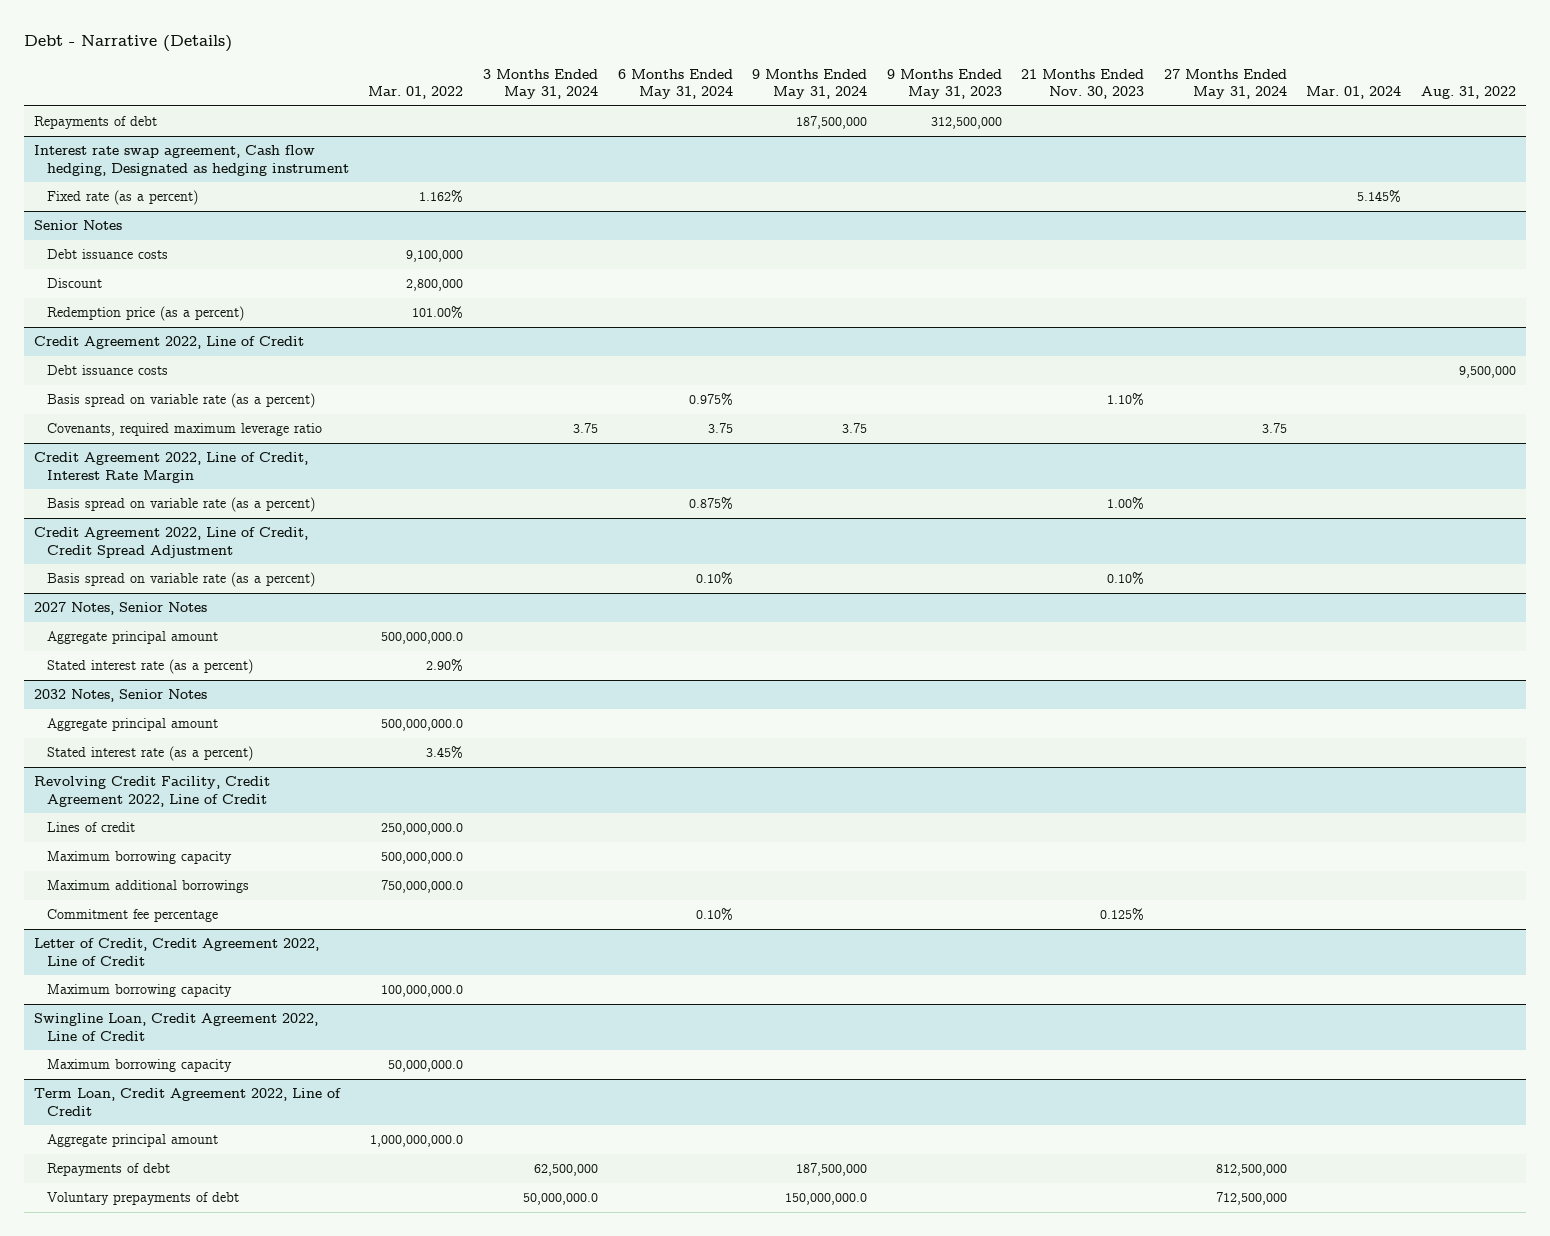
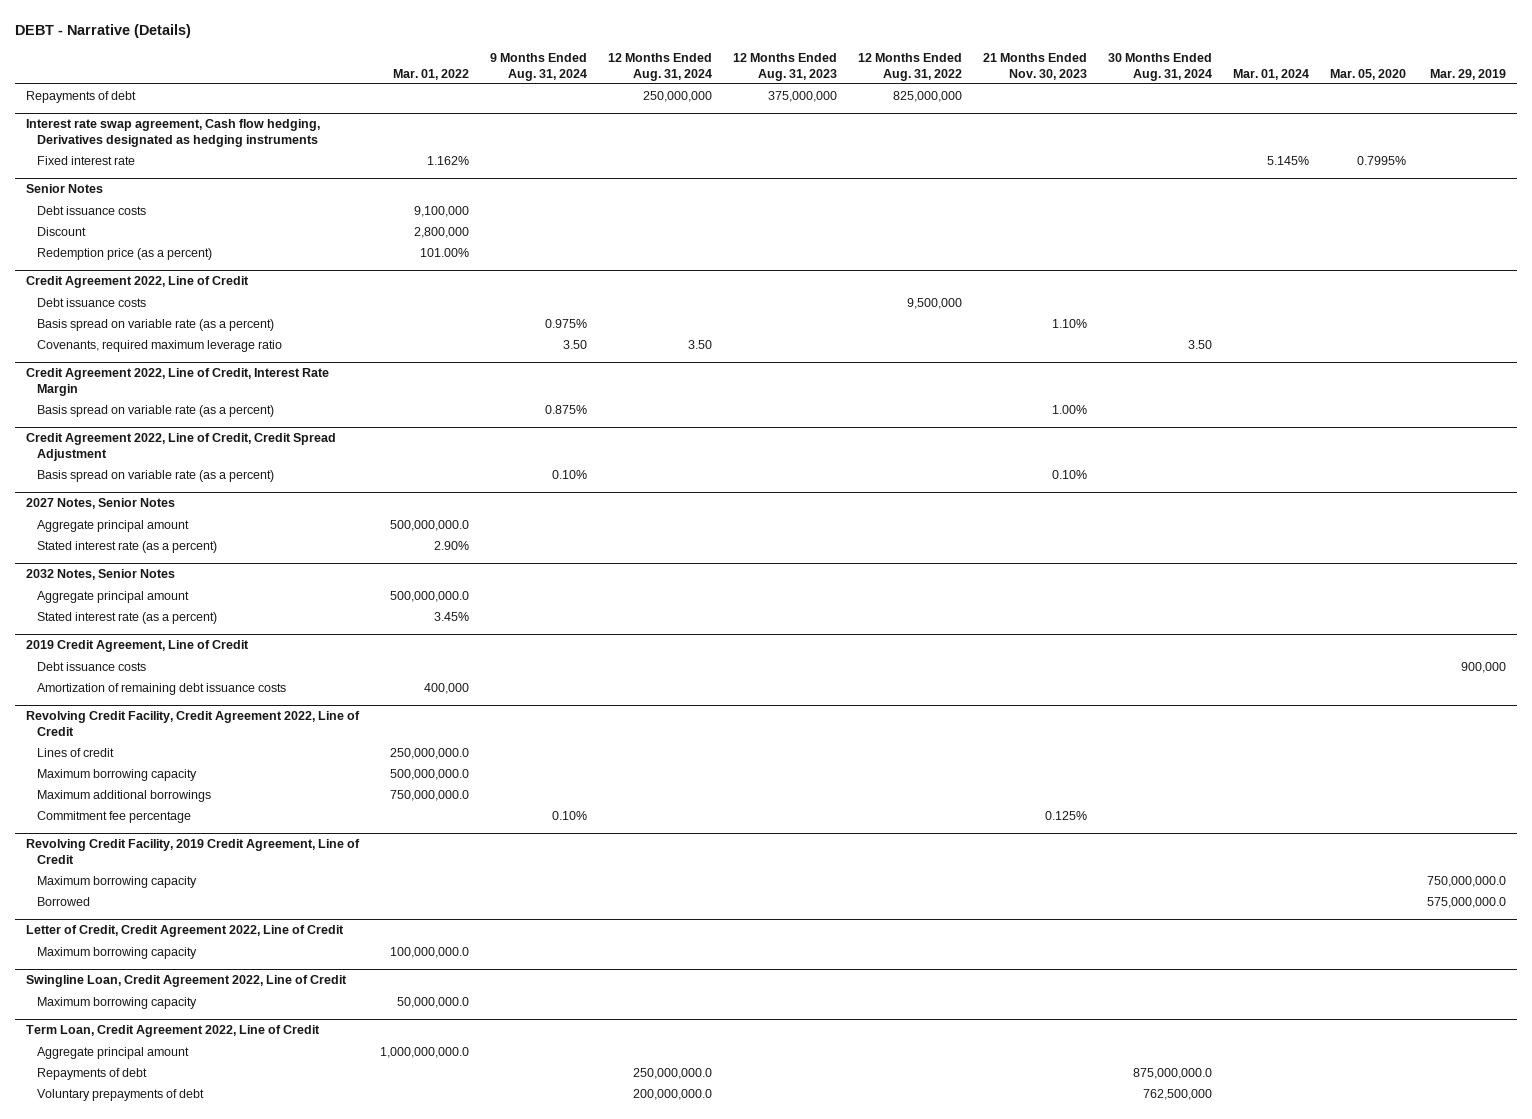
[23,34,232,52] Debt - Narrative (Details) -> [15,23,192,38] DEBT - Narrative (Details)
[482,68,598,100] 3 Months Ended May 31, 2024 -> none
[617,68,733,100] 6 Months Ended May 31, 2024 -> none
[752,68,868,100] 9 Months Ended May 31, 2024 -> none
[886,68,1002,100] 9 Months Ended May 31, 2023 -> none
[1163,68,1287,100] 27 Months Ended May 31, 2024 -> none
[1421,86,1517,100] Aug. 31, 2022 -> none
none -> [489,53,587,81] 9 Months Ended Aug. 31, 2024
none -> [607,53,712,81] 12 Months Ended Aug. 31, 2024
none -> [732,53,837,81] 12 Months Ended Aug. 31, 2023
none -> [857,53,962,81] 12 Months Ended Aug. 31, 2022
none -> [1107,53,1212,81] 30 Months Ended Aug. 31, 2024
none -> [1329,68,1406,80] Mar. 05, 2020
none -> [1430,68,1507,80] Mar. 29, 2019
[33,145,349,176] Interest rate swap agreement, Cash flow hedging, Designated as hedging instrument -> [25,119,320,147] Interest rate swap agreement, Cash flow hedging, Derivatives designated as hedging instruments
[46,190,198,206] Fixed rate (as a percent) -> [36,155,135,165] Fixed interest rate
none -> [25,640,249,653] 2019 Credit Agreement, Line of Credit
none -> [36,661,146,671] Debt issuance costs
none -> [36,682,286,695] Amortization of remaining debt issuance costs
none -> [25,839,360,864] Revolving Credit Facility, 2019 Credit Agreement, Line of Credit
none -> [36,875,197,888] Maximum borrowing capacity
none -> [36,896,90,906] Borrowed

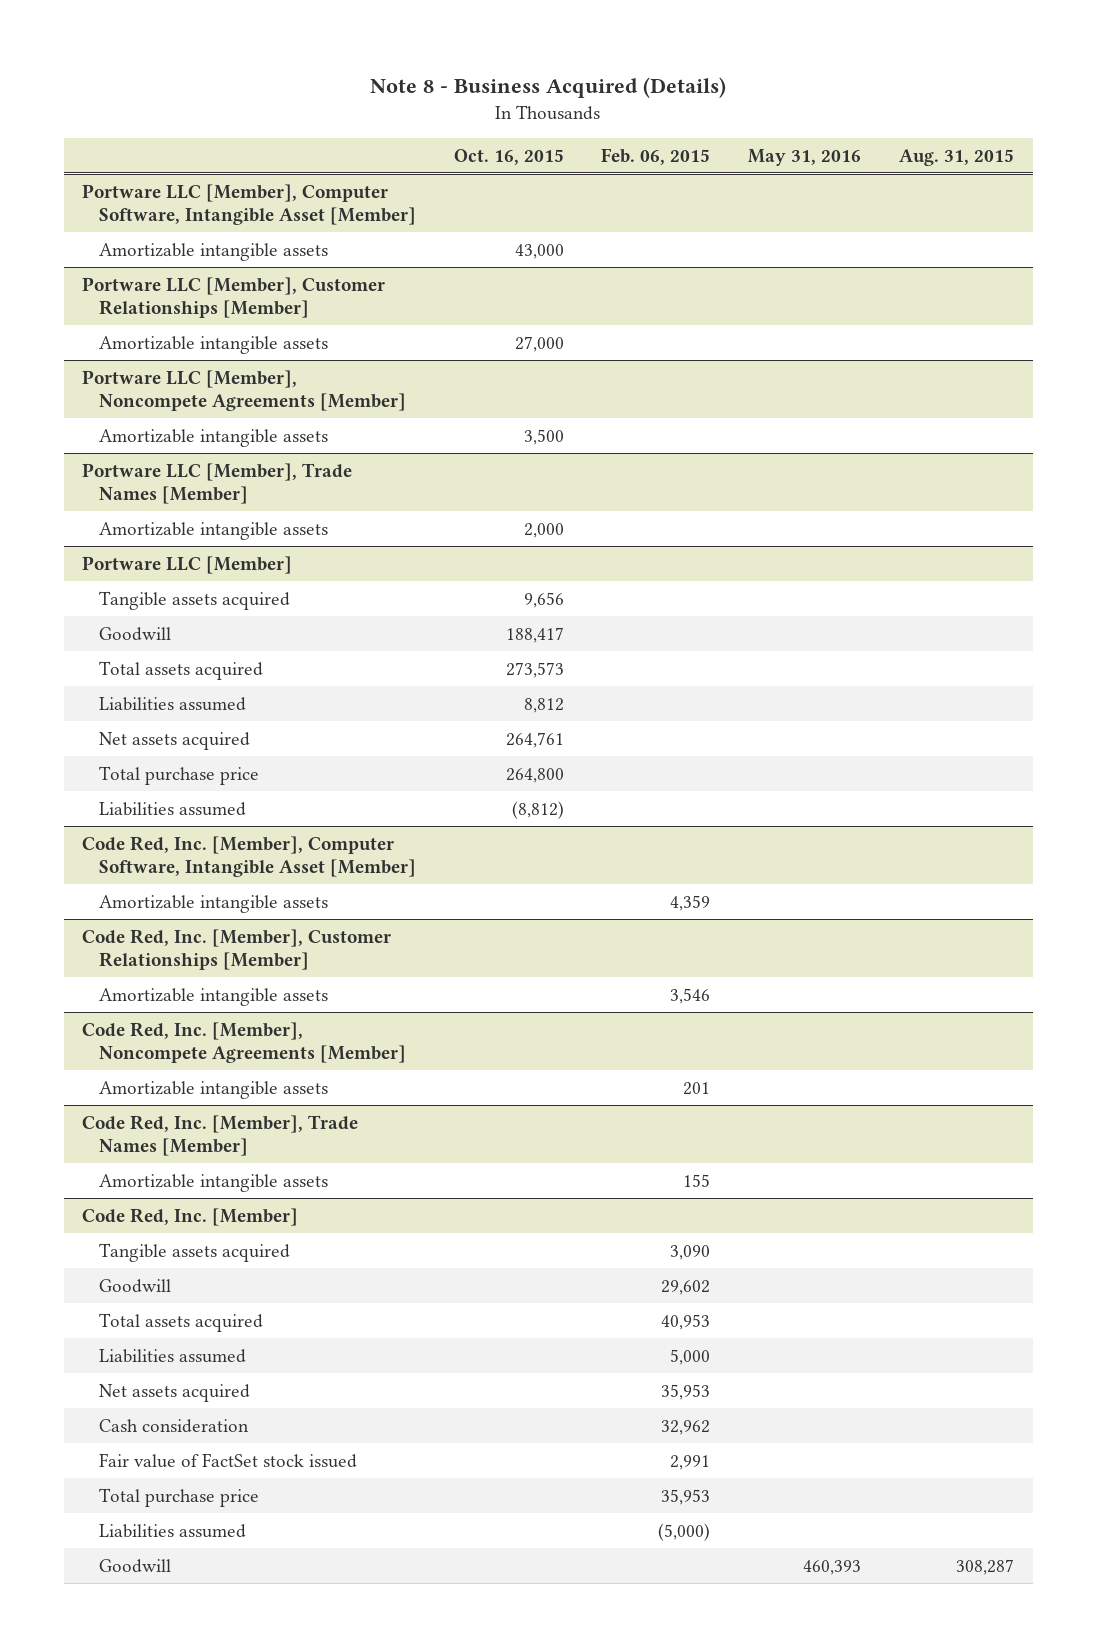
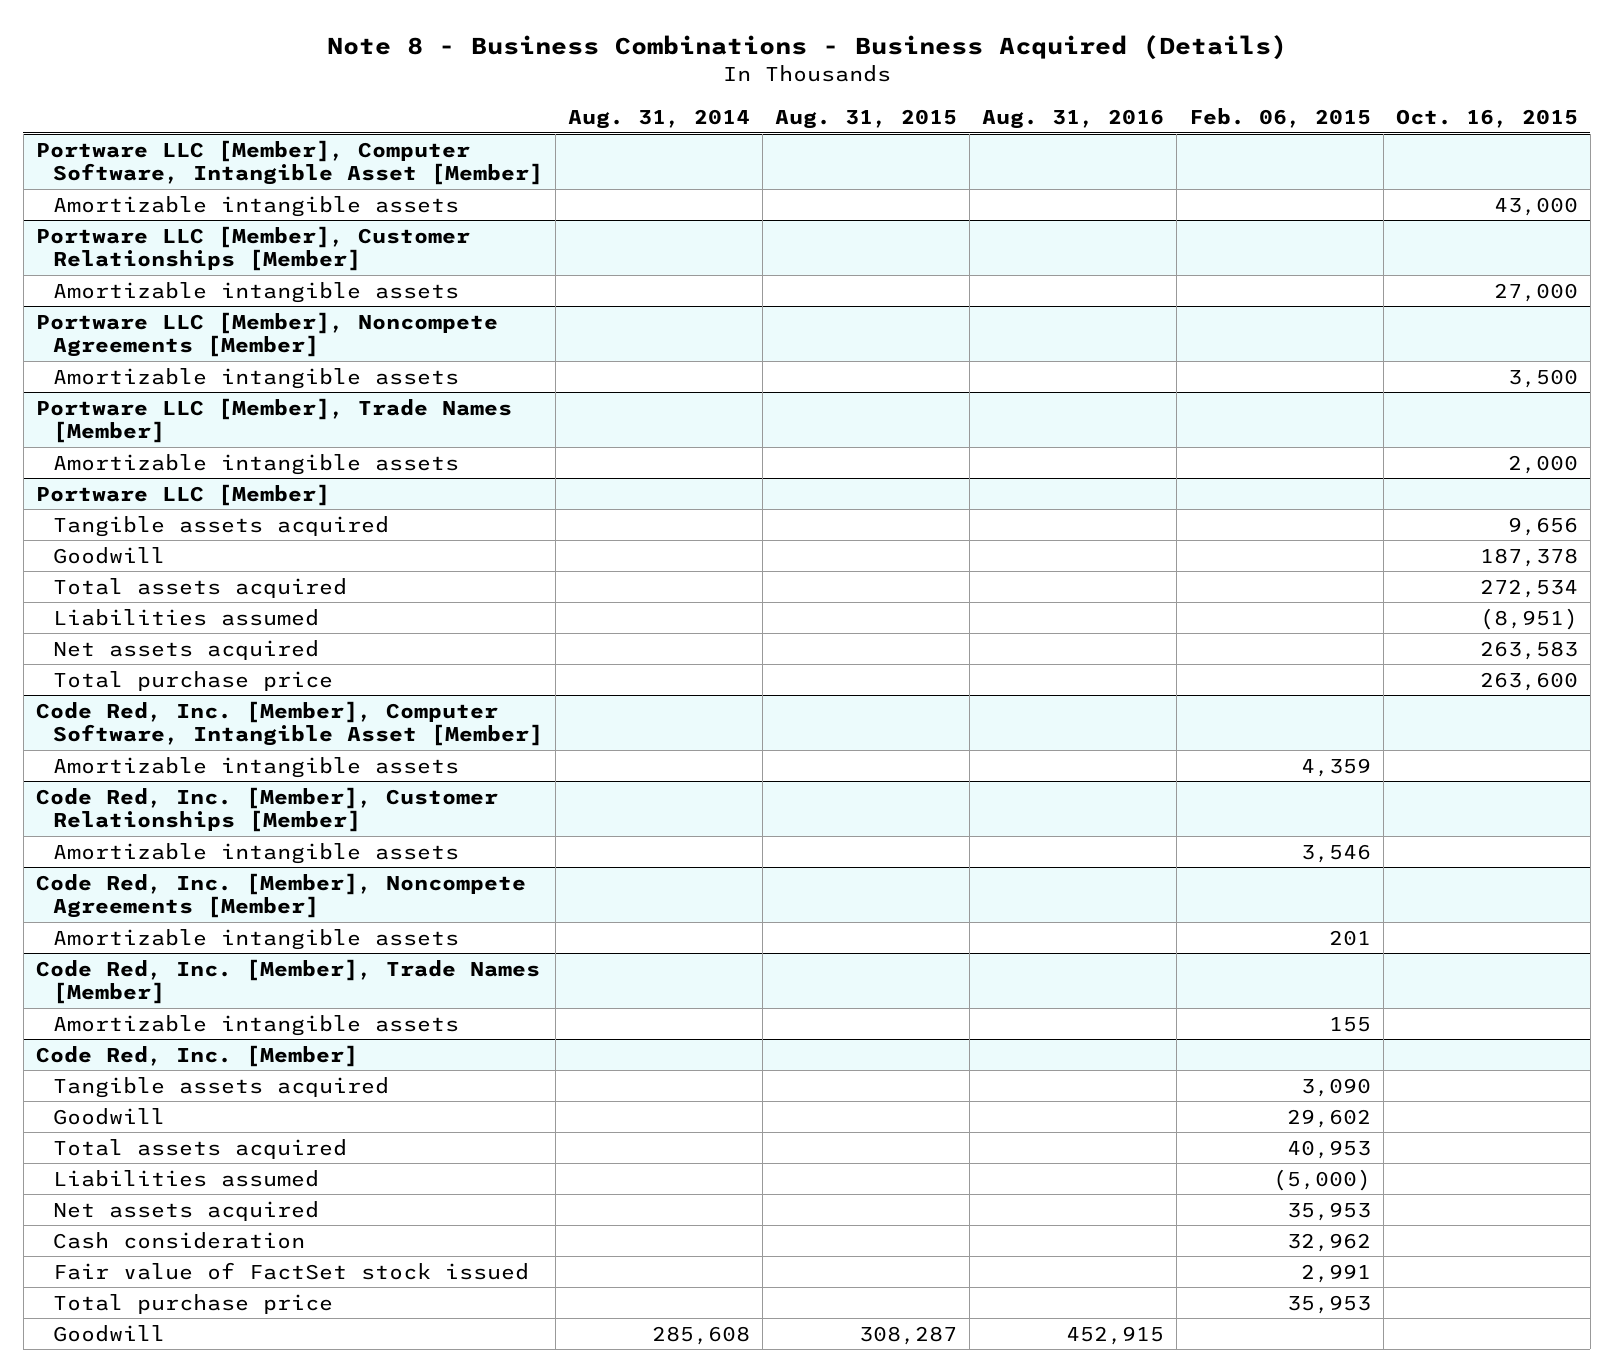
[370,77,727,99] Note 8 - Business Acquired (Details) -> [326,35,1287,61] Note 8 - Business Combinations - Business Acquired (Details)
[748,148,862,166] May 31, 2016 -> none
none -> [568,108,751,129] Aug. 31, 2014
none -> [982,108,1165,129] Aug. 31, 2016
[98,801,246,816] Liabilities assumed -> none
[505,626,564,643] 188,417 -> [1479,547,1578,567] 187,378
[505,661,564,678] 273,573 -> [1479,578,1578,598] 272,534
[523,697,564,713] 8,812 -> [1479,607,1578,630] (8,951)
[505,731,564,748] 264,761 -> [1479,640,1578,660] 263,583
[505,767,564,783] 264,800 -> [1479,671,1578,691] 263,600
[98,1348,246,1363] Liabilities assumed -> none
[98,1523,246,1538] Liabilities assumed -> [53,1169,320,1187] Liabilities assumed

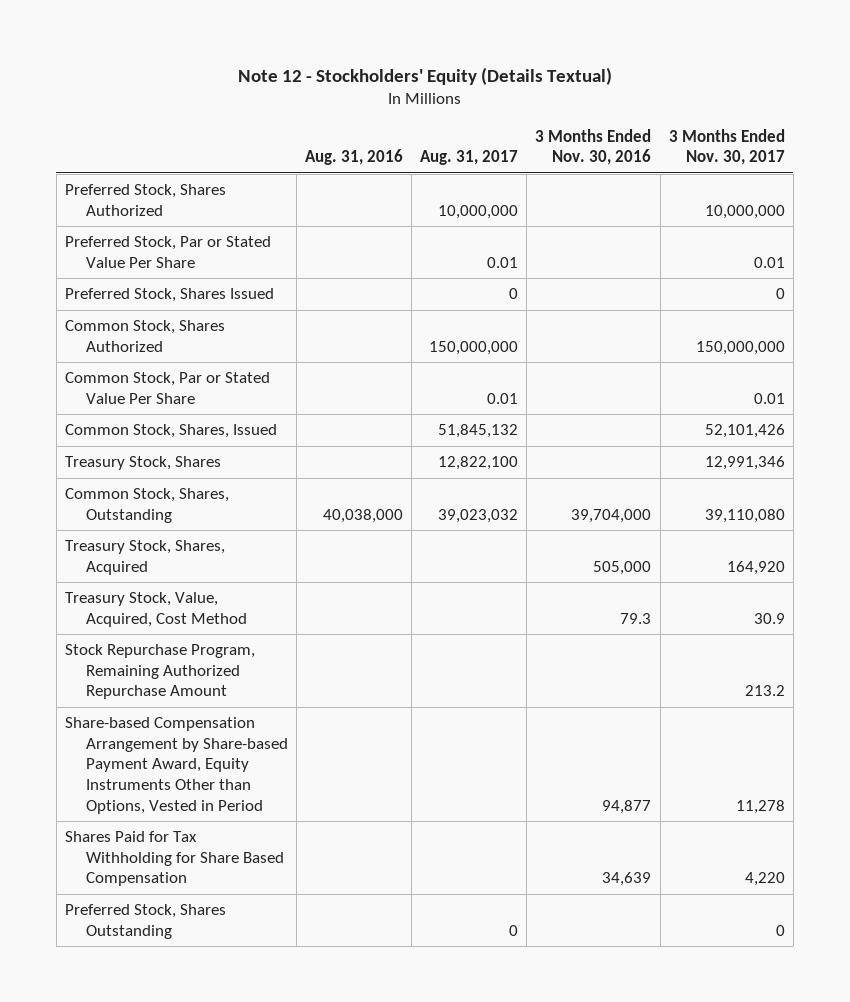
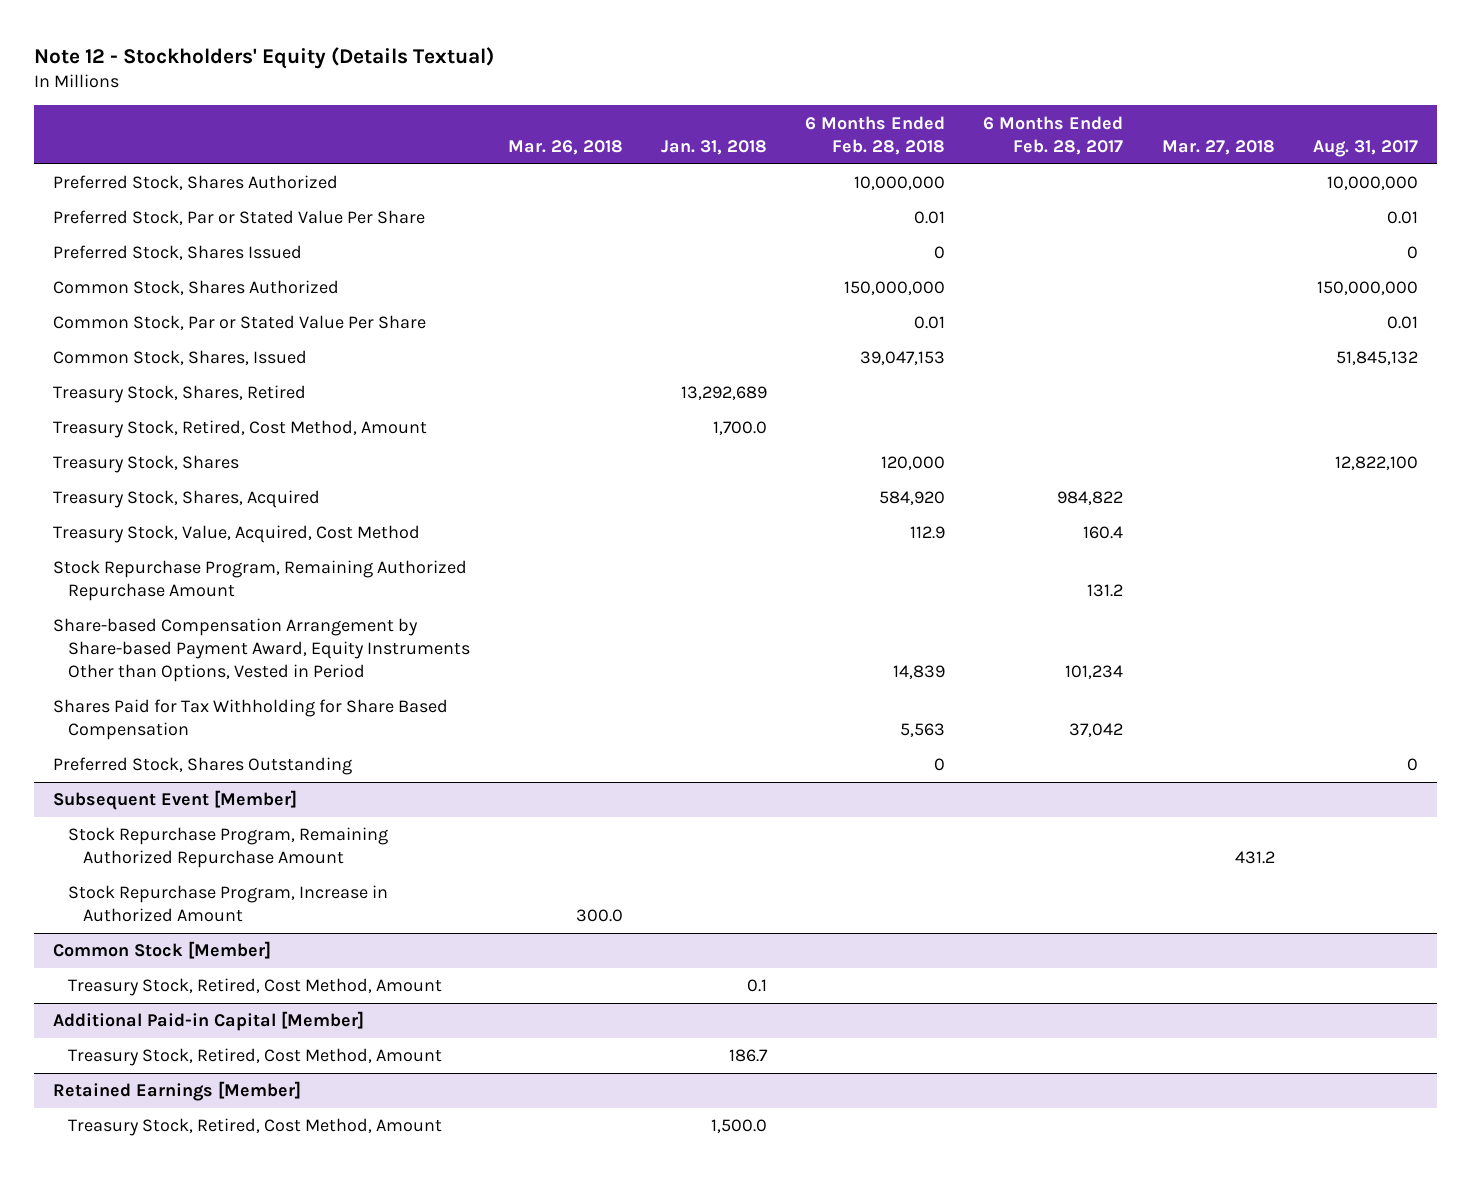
[304,149,403,166] Aug. 31, 2016 -> none
[535,128,652,166] 3 Months Ended Nov. 30, 2016 -> none
[668,128,785,166] 3 Months Ended Nov. 30, 2017 -> none
none -> [508,139,624,155] Mar. 26, 2018
none -> [661,139,768,155] Jan. 31, 2018
none -> [805,115,946,155] 6 Months Ended Feb. 28, 2018
none -> [983,115,1124,155] 6 Months Ended Feb. 28, 2017
none -> [1161,139,1275,155] Mar. 27, 2018
none -> [53,385,307,404] Treasury Stock, Shares, Retired
none -> [53,420,428,439] Treasury Stock, Retired, Cost Method, Amount
[64,488,229,523] Common Stock, Shares, Outstanding -> none
none -> [53,790,298,811] Subsequent Event [Member]
none -> [68,827,389,869] Stock Repurchase Program, Remaining Authorized Repurchase Amount
none -> [68,885,389,923] Stock Repurchase Program, Increase in Authorized Amount
none -> [53,941,272,960] Common Stock [Member]
none -> [68,978,443,997] Treasury Stock, Retired, Cost Method, Amount
none -> [53,1011,365,1032] Additional Paid-in Capital [Member]
none -> [68,1048,443,1067] Treasury Stock, Retired, Cost Method, Amount
none -> [53,1081,302,1102] Retained Earnings [Member]
none -> [68,1118,443,1137] Treasury Stock, Retired, Cost Method, Amount

